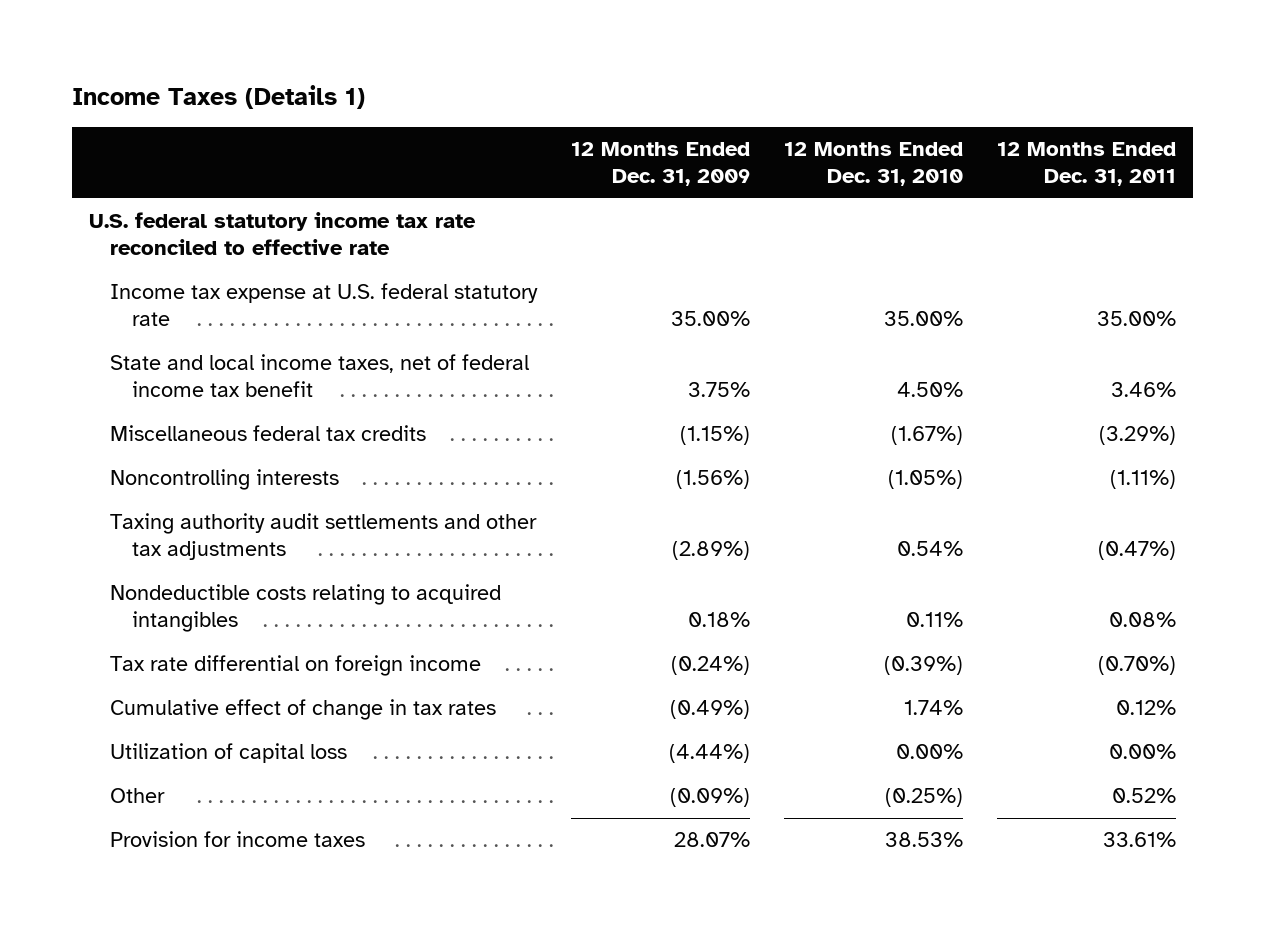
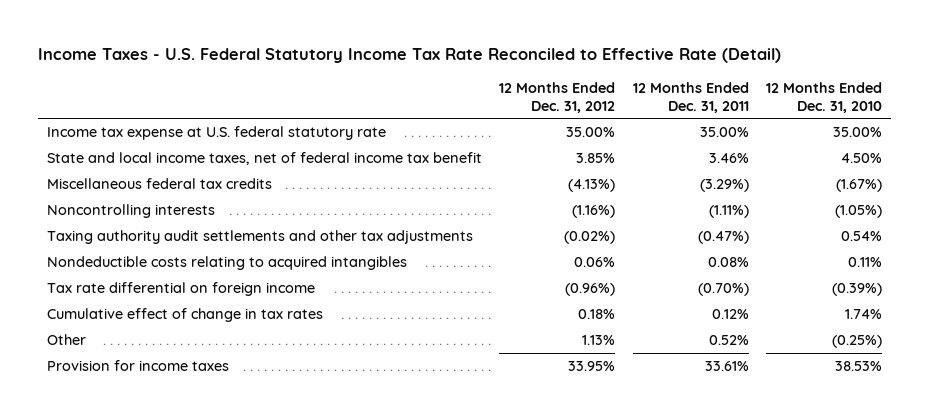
[71,85,365,110] Income Taxes (Details 1) -> [38,48,782,64] Income Taxes - U.S. Federal Statutory Income Tax Rate Reconciled to Effective Rate (Detail)
[571,141,751,187] 12 Months Ended Dec. 31, 2009 -> none
none -> [499,81,616,113] 12 Months Ended Dec. 31, 2012
[88,212,476,256] U.S. federal statutory income tax rate reconciled to effective rate -> none
[110,743,348,764] Utilization of capital loss -> none

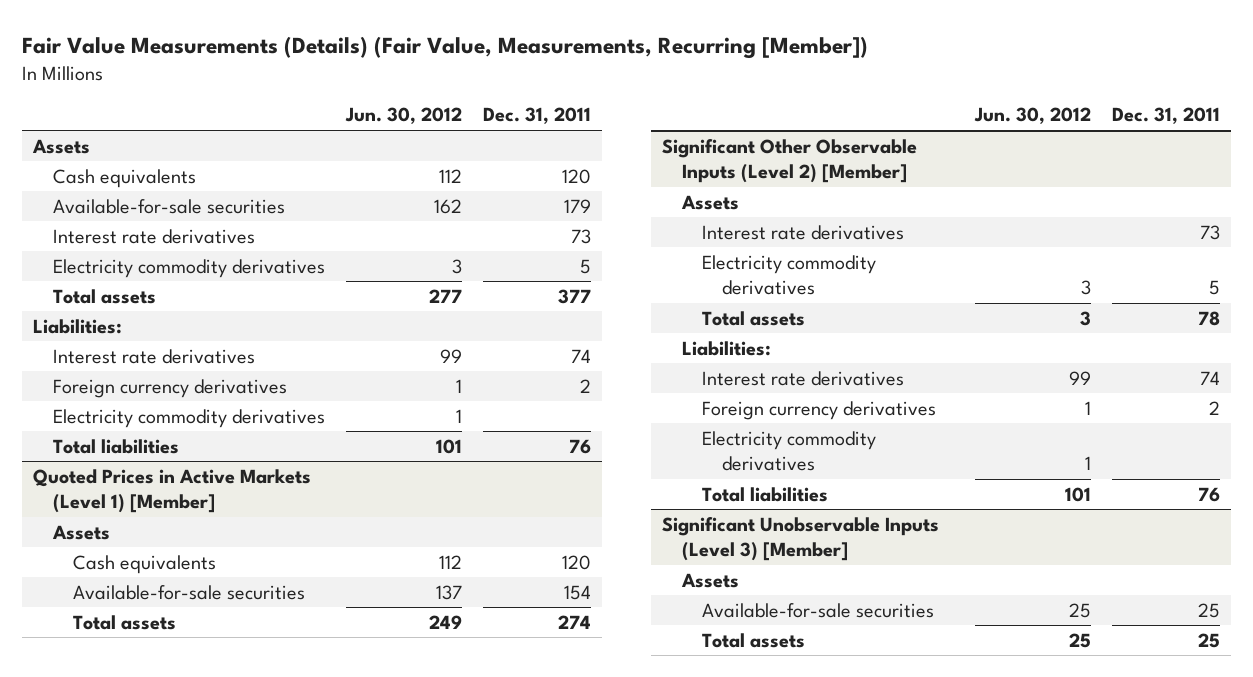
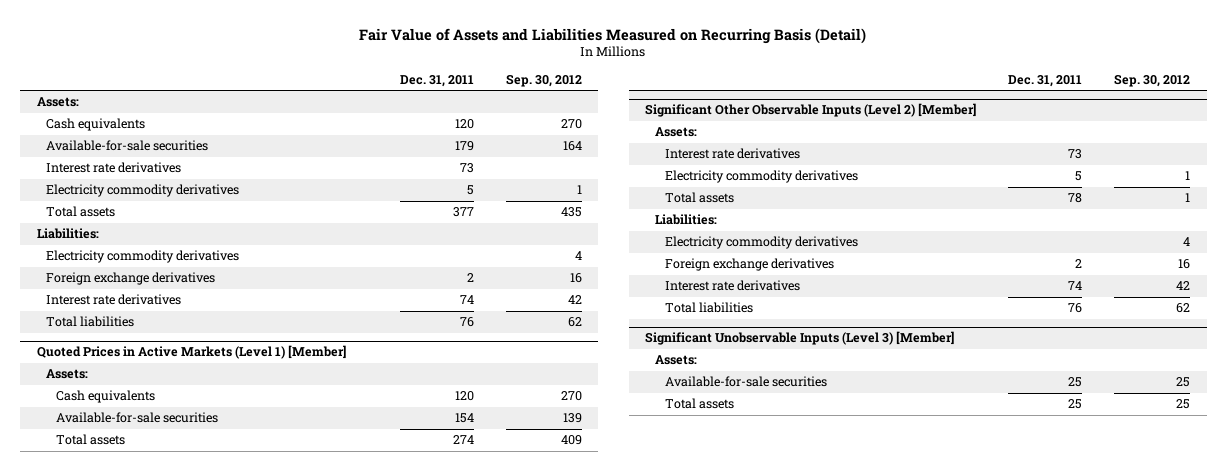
[22,36,869,60] Fair Value Measurements (Details) (Fair Value, Measurements, Recurring [Member]) -> [359,27,867,44] Fair Value of Assets and Liabilities Measured on Recurring Basis (Detail)
[345,107,463,125] Jun. 30, 2012 -> none
none -> [505,74,582,88] Sep. 30, 2012
[31,138,90,154] Assets -> [36,97,79,108] Assets:
[53,378,288,398] Foreign currency derivatives -> none
none -> [46,272,216,286] Foreign exchange derivatives
[53,348,256,364] Interest rate derivatives -> [46,294,182,306] Interest rate derivatives
[52,524,111,540] Assets -> [46,369,89,380] Assets:
[681,194,740,210] Assets -> [654,127,697,138] Assets:
[702,400,937,420] Foreign currency derivatives -> none
none -> [664,258,834,272] Foreign exchange derivatives
[702,370,905,386] Interest rate derivatives -> [664,280,800,292] Interest rate derivatives
[681,572,740,588] Assets -> [654,355,697,366] Assets:

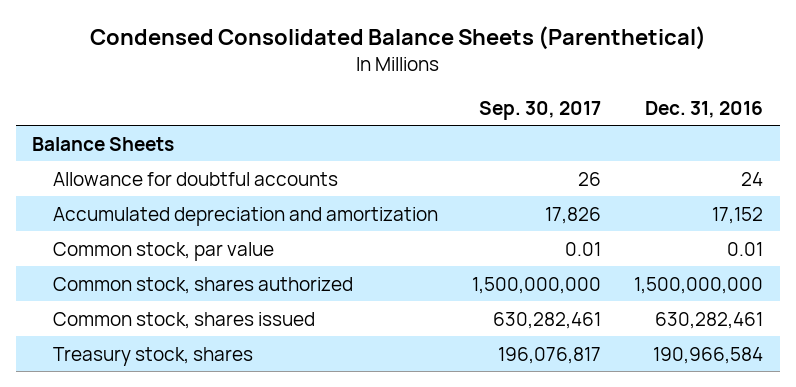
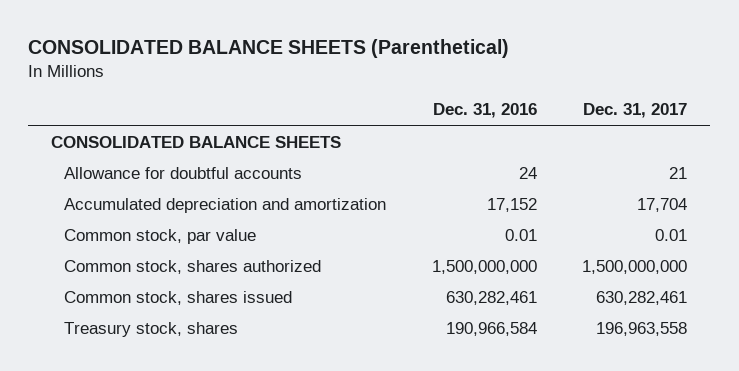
[89,26,706,51] Condensed Consolidated Balance Sheets (Parenthetical) -> [28,39,510,59] CONSOLIDATED BALANCE SHEETS (Parenthetical)
[478,100,601,120] Sep. 30, 2017 -> none
none -> [583,103,688,119] Dec. 31, 2017
[32,136,175,151] Balance Sheets -> [51,135,342,148] CONSOLIDATED BALANCE SHEETS

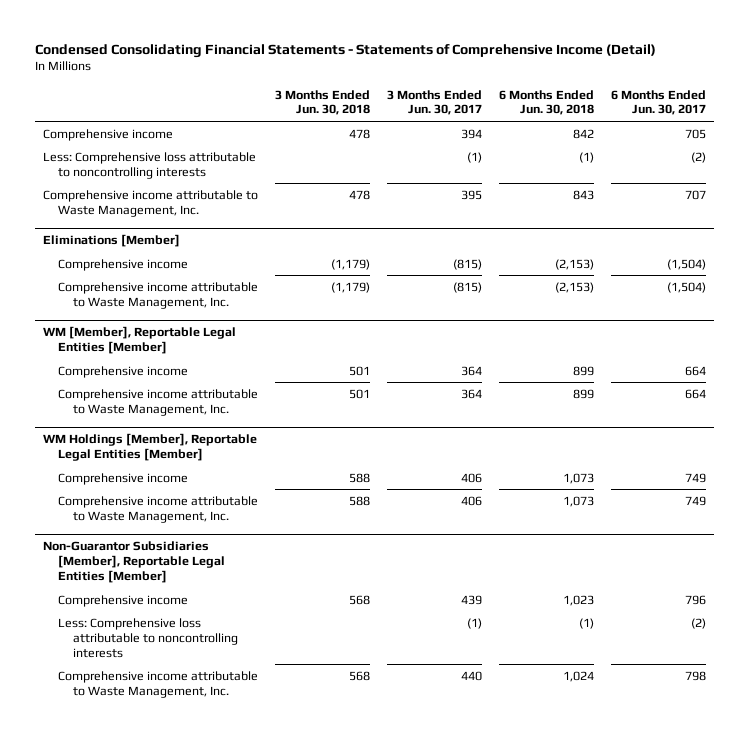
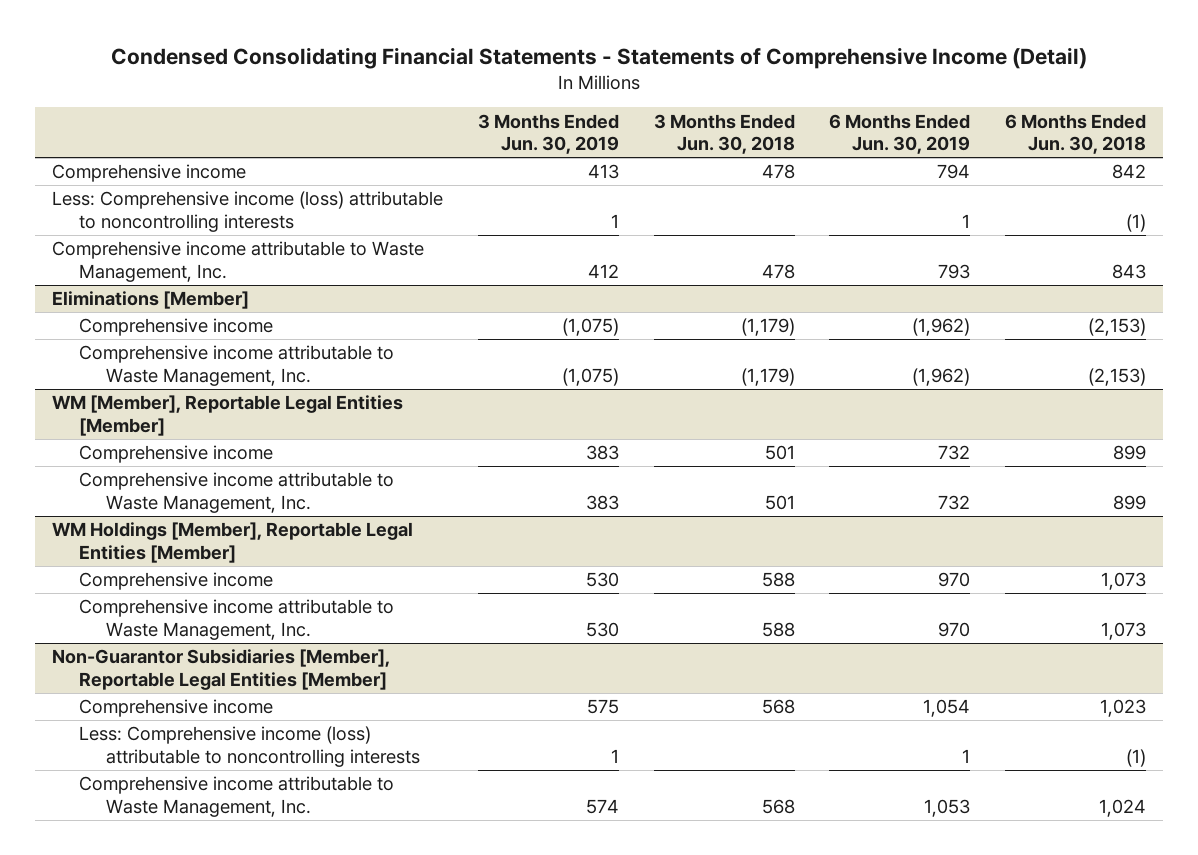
[386,89,482,116] 3 Months Ended Jun. 30, 2017 -> none
[610,89,706,116] 6 Months Ended Jun. 30, 2017 -> none
none -> [478,113,620,155] 3 Months Ended Jun. 30, 2019
none -> [829,113,971,155] 6 Months Ended Jun. 30, 2019
[42,151,256,179] Less: Comprehensive loss attributable to noncontrolling interests -> [52,191,444,232] Less: Comprehensive income (loss) attributable to noncontrolling interests
[58,617,239,658] Less: Comprehensive loss attributable to noncontrolling interests -> [79,726,421,767] Less: Comprehensive income (loss) attributable to noncontrolling interests

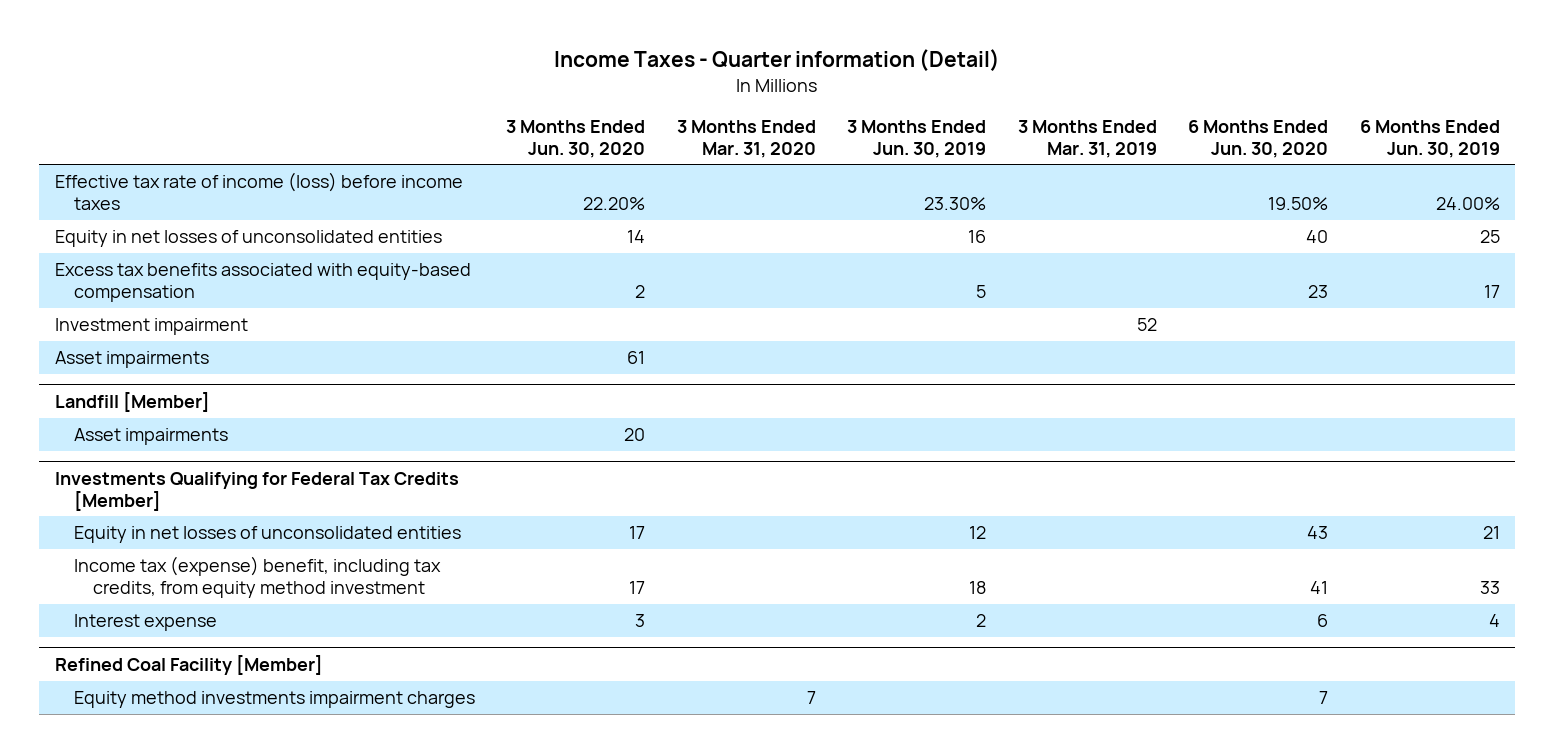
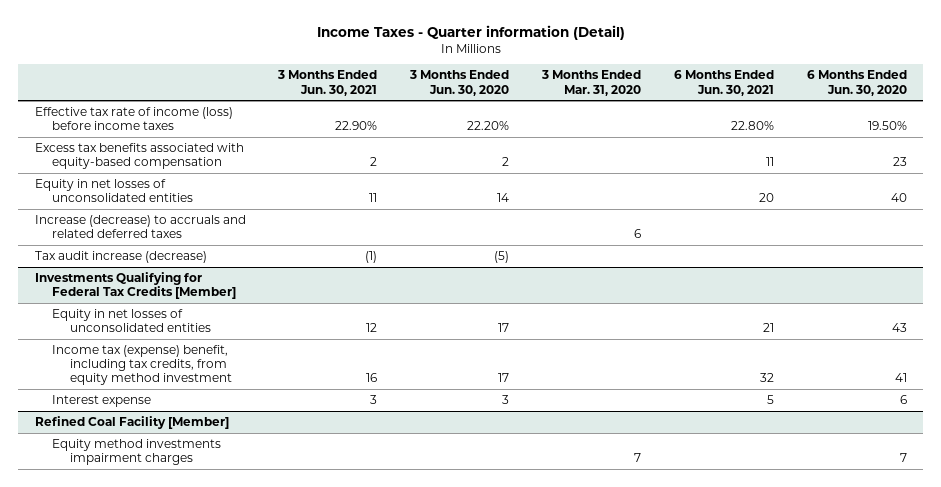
[847,119,987,158] 3 Months Ended Jun. 30, 2019 -> none
[1017,119,1157,158] 3 Months Ended Mar. 31, 2019 -> none
[1359,119,1500,158] 6 Months Ended Jun. 30, 2019 -> none
none -> [277,70,378,96] 3 Months Ended Jun. 30, 2021
none -> [673,70,774,96] 6 Months Ended Jun. 30, 2021
[54,318,248,336] Investment impairment -> none
[54,351,209,369] Asset impairments -> none
[54,391,210,412] Landfill [Member] -> none
[73,428,228,446] Asset impairments -> none
[54,230,442,248] Equity in net losses of unconsolidated entities -> [34,178,194,203] Equity in net losses of unconsolidated entities
none -> [34,214,246,239] Increase (decrease) to accruals and related deferred taxes
none -> [34,250,207,263] Tax audit increase (decrease)

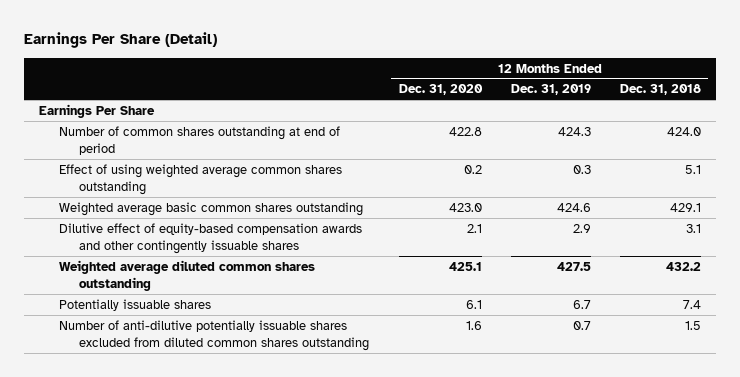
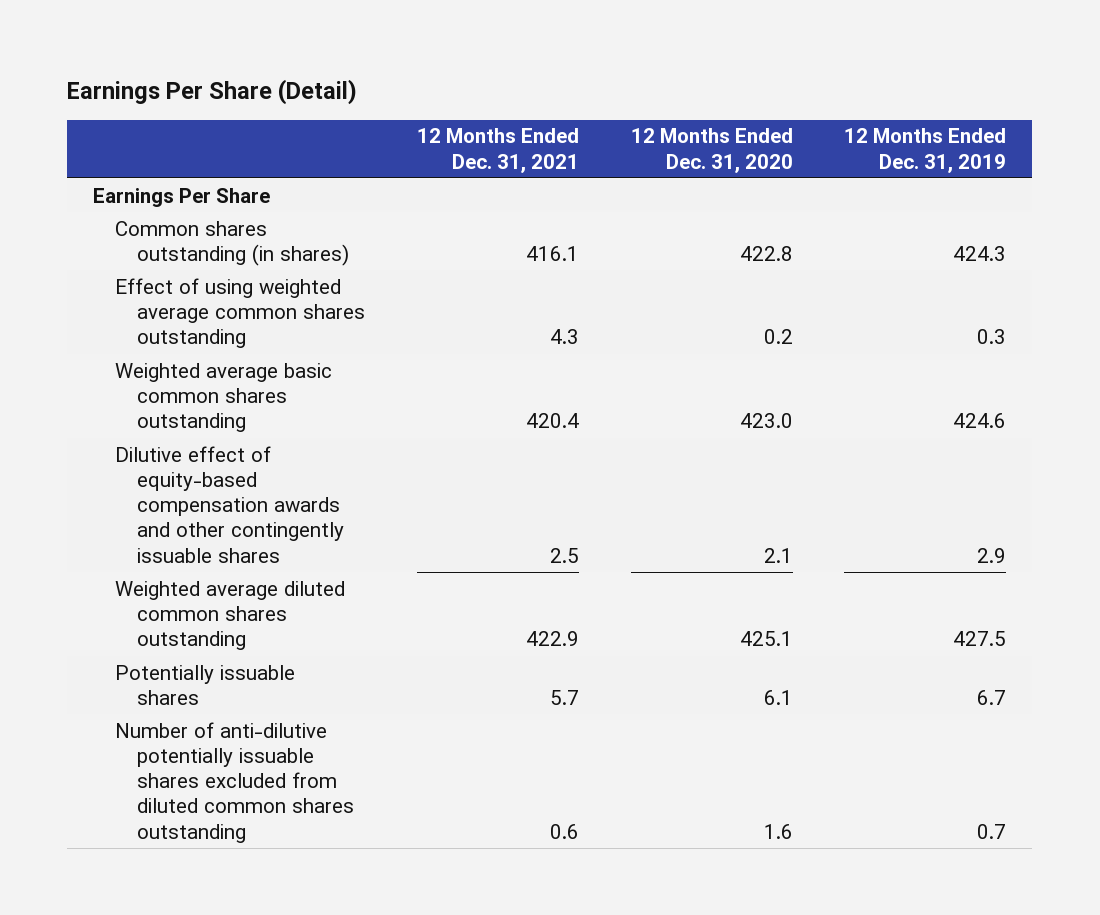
[619,84,701,96] Dec. 31, 2018 -> none
none -> [416,128,579,173] 12 Months Ended Dec. 31, 2021
[58,125,340,155] Number of common shares outstanding at end of period -> [114,220,349,267] Common shares outstanding (in shares)

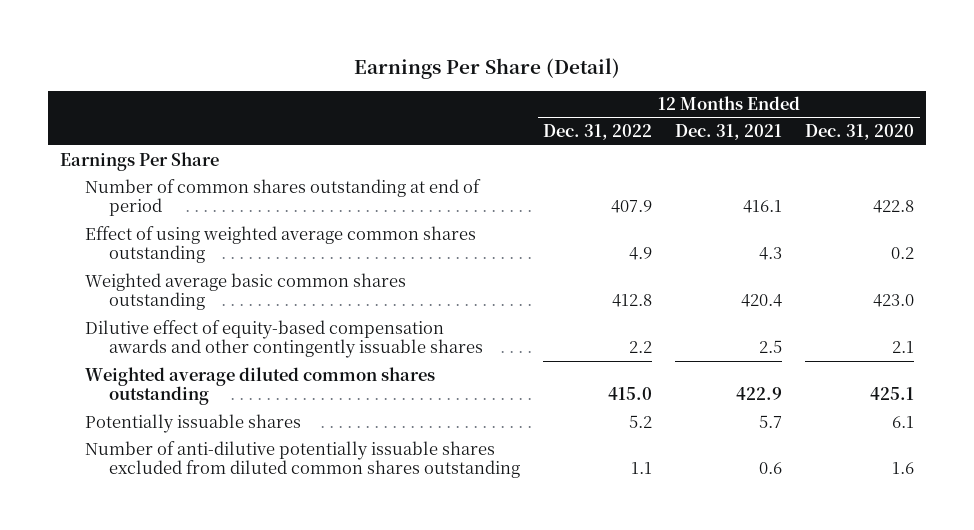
[844,128,1007,173] 12 Months Ended Dec. 31, 2019 -> none
none -> [543,124,653,141] Dec. 31, 2022
[114,220,349,267] Common shares outstanding (in shares) -> [84,178,481,217] Number of common shares outstanding at end of period

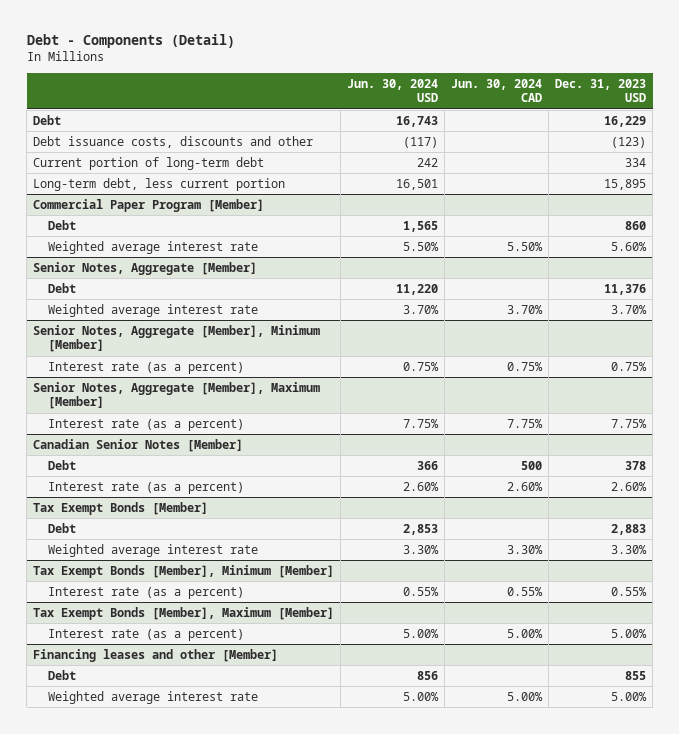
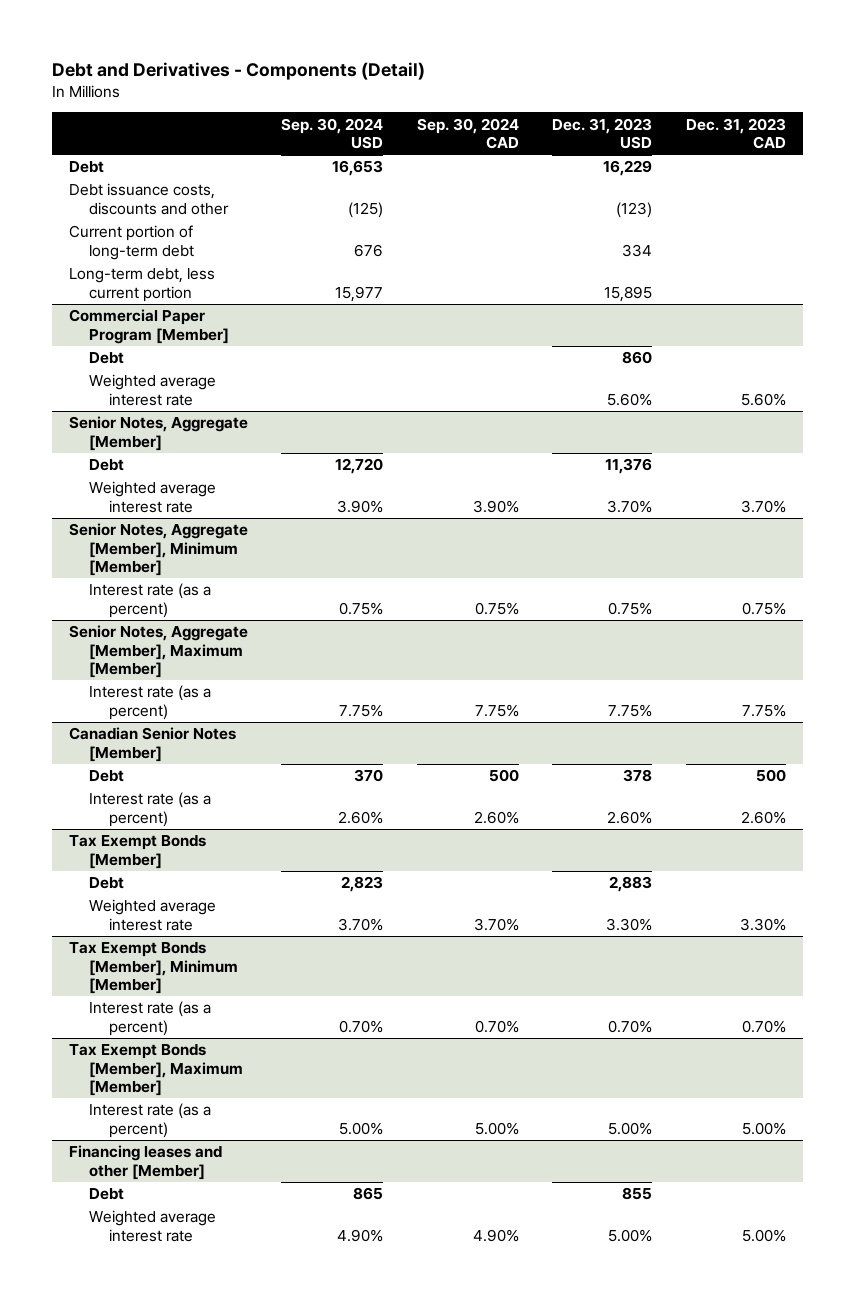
[26,34,235,49] Debt - Components (Detail) -> [51,61,425,80] Debt and Derivatives - Components (Detail)
[347,79,439,103] Jun. 30, 2024 USD -> none
[451,79,543,103] Jun. 30, 2024 CAD -> none
none -> [281,117,384,150] Sep. 30, 2024 USD
none -> [416,117,519,150] Sep. 30, 2024 CAD
none -> [685,117,786,150] Dec. 31, 2023 CAD
[611,586,648,596] 0.55% -> [608,1019,653,1033] 0.70%

